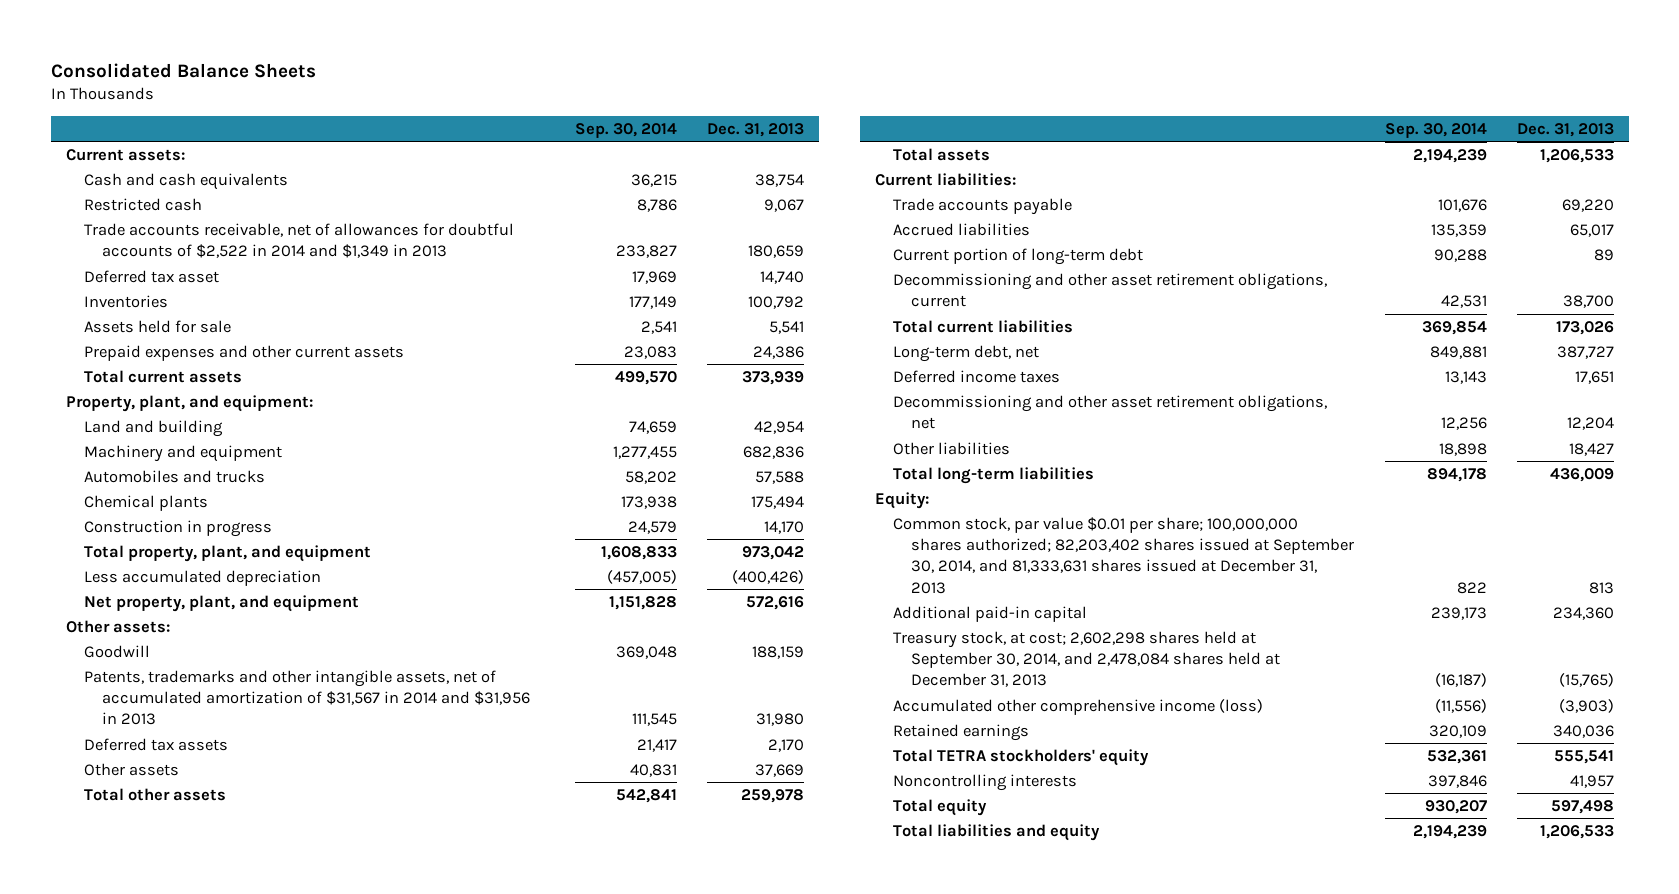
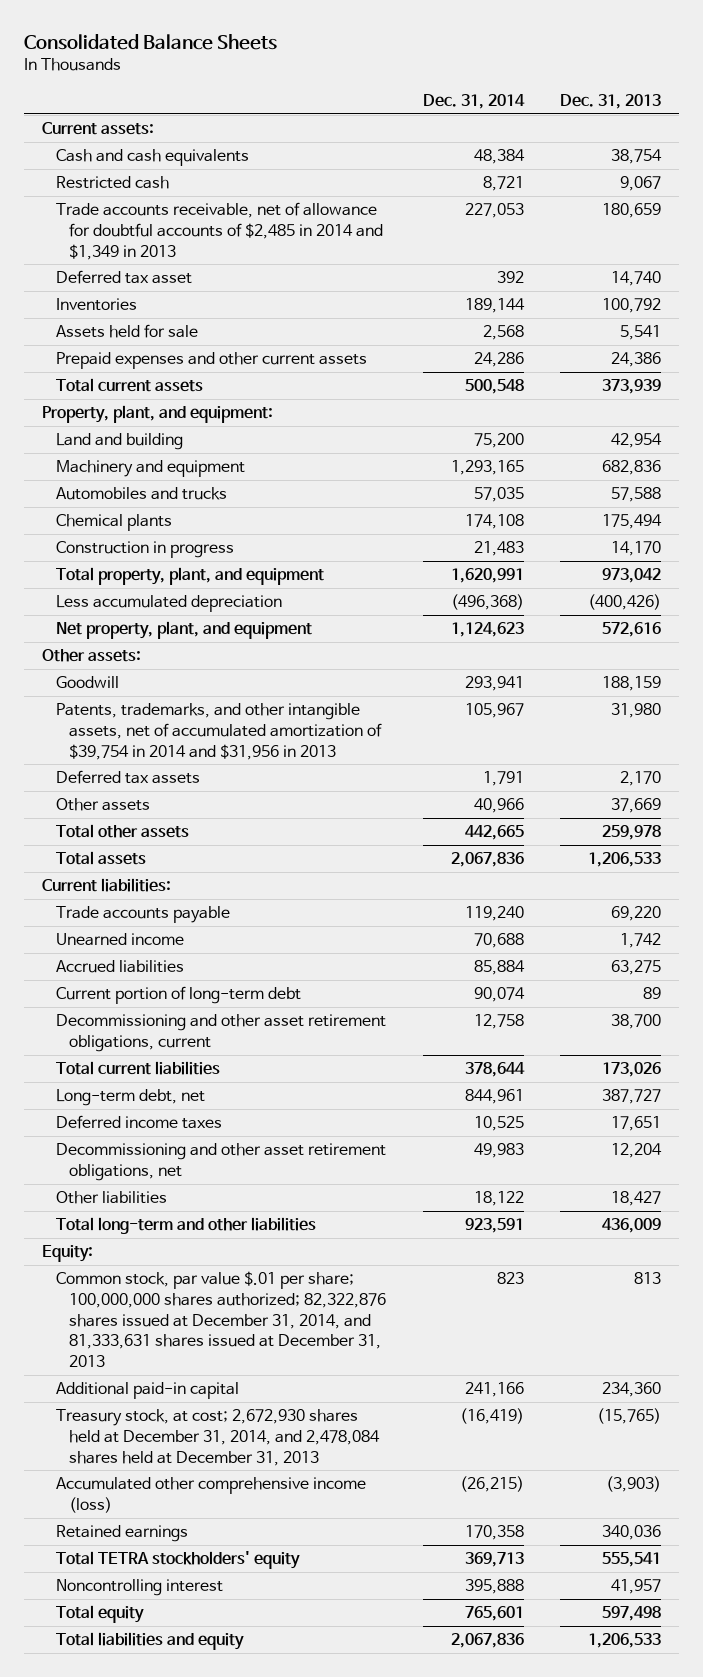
[574,122,677,138] Sep. 30, 2014 -> none
none -> [422,93,525,109] Dec. 31, 2014
[83,222,514,259] Trade accounts receivable, net of allowances for doubtful accounts of $2,522 in 2014 and $1,349 in 2013 -> [55,202,384,260] Trade accounts receivable, net of allowance for doubtful accounts of $2,485 in 2014 and $1,349 in 2013
[83,669,530,726] Patents, trademarks and other intangible assets, net of accumulated amortization of $31,567 in 2014 and $31,956 in 2013 -> [55,703,383,760] Patents, trademarks, and other intangible assets, net of accumulated amortization of $39,754 in 2014 and $31,956 in 2013
none -> [55,933,184,947] Unearned income
[1569,223,1614,237] 65,017 -> [611,960,662,976] 63,275
[893,466,1095,484] Total long-term liabilities -> [55,1217,316,1235] Total long-term and other liabilities
[893,516,1355,594] Common stock, par value $0.01 per share; 100,000,000 shares authorized; 82,203,402 shares issued at September 30, 2014, and 81,333,631 shares issued at December 31, 2013 -> [55,1271,387,1368] Common stock, par value $.01 per share; 100,000,000 shares authorized; 82,322,876 shares issued at December 31, 2014, and 81,333,631 shares issued at December 31, 2013
[893,630,1281,688] Treasury stock, at cost; 2,602,298 shares held at September 30, 2014, and 2,478,084 shares held at December 31, 2013 -> [55,1409,381,1466] Treasury stock, at cost; 2,672,930 shares held at December 31, 2014, and 2,478,084 shares held at December 31, 2013
[893,773,1078,791] Noncontrolling interests -> [55,1579,223,1597] Noncontrolling interest

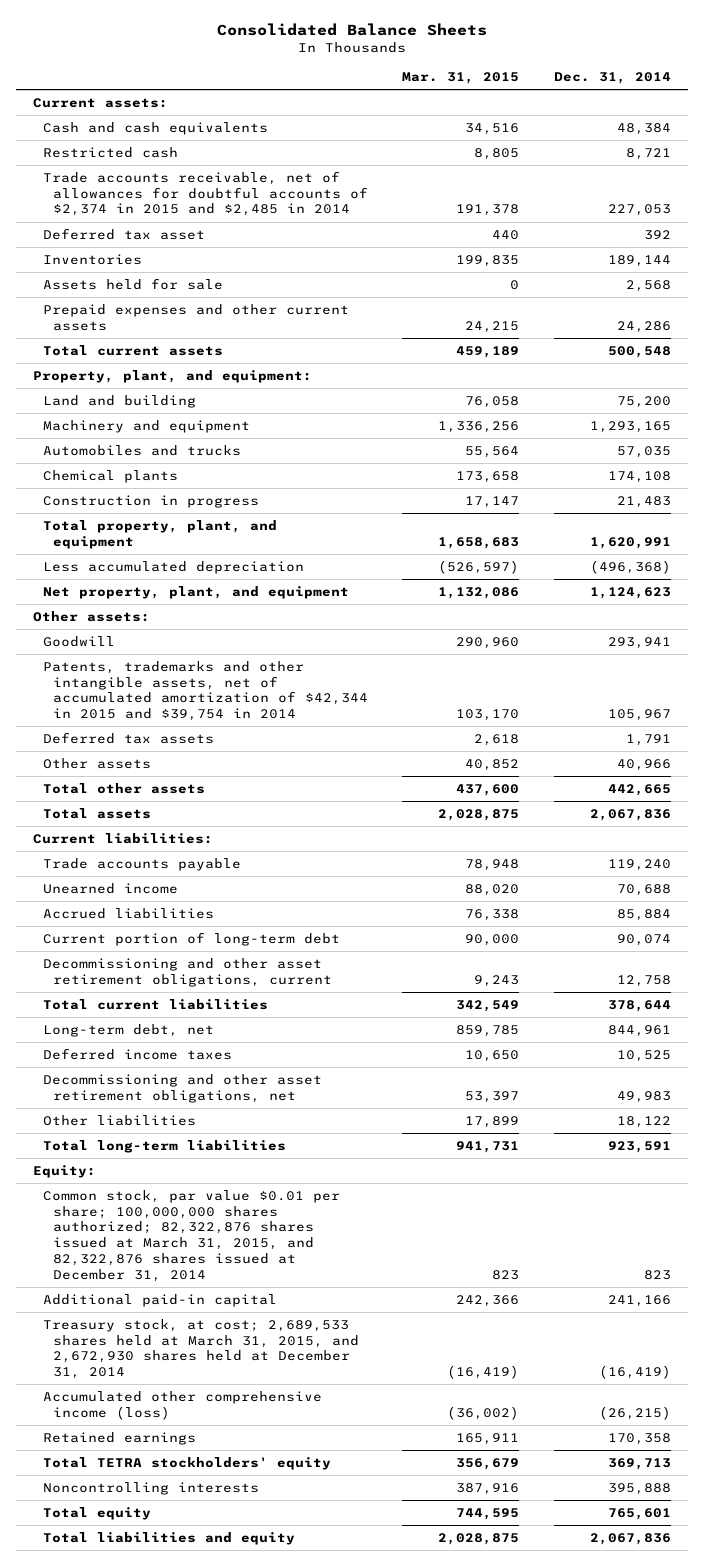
[560,93,662,109] Dec. 31, 2013 -> none
none -> [402,72,520,85] Mar. 31, 2015
[55,202,384,260] Trade accounts receivable, net of allowance for doubtful accounts of $2,485 in 2014 and $1,349 in 2013 -> [43,170,369,217] Trade accounts receivable, net of allowances for doubtful accounts of $2,374 in 2015 and $2,485 in 2014
[55,703,383,760] Patents, trademarks, and other intangible assets, net of accumulated amortization of $39,754 in 2014 and $31,956 in 2013 -> [43,660,369,722] Patents, trademarks and other intangible assets, net of accumulated amortization of $42,344 in 2015 and $39,754 in 2014
[55,1217,316,1235] Total long-term and other liabilities -> [43,1139,287,1153] Total long-term liabilities
[55,1271,387,1368] Common stock, par value $.01 per share; 100,000,000 shares authorized; 82,322,876 shares issued at December 31, 2014, and 81,333,631 shares issued at December 31, 2013 -> [43,1189,341,1282] Common stock, par value $0.01 per share; 100,000,000 shares authorized; 82,322,876 shares issued at March 31, 2015, and 82,322,876 shares issued at December 31, 2014
[55,1409,381,1466] Treasury stock, at cost; 2,672,930 shares held at December 31, 2014, and 2,478,084 shares held at December 31, 2013 -> [43,1318,360,1380] Treasury stock, at cost; 2,689,533 shares held at March 31, 2015, and 2,672,930 shares held at December 31, 2014
[55,1579,223,1597] Noncontrolling interest -> [43,1481,260,1495] Noncontrolling interests

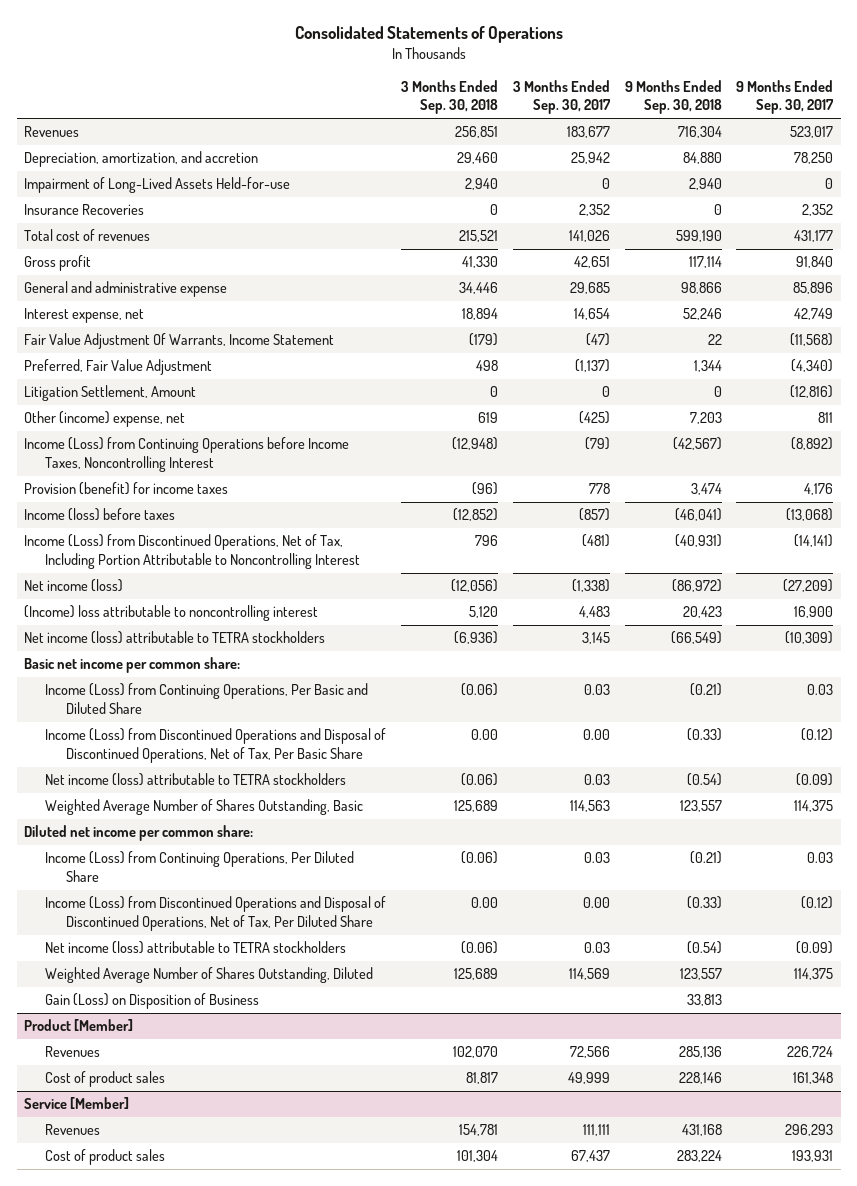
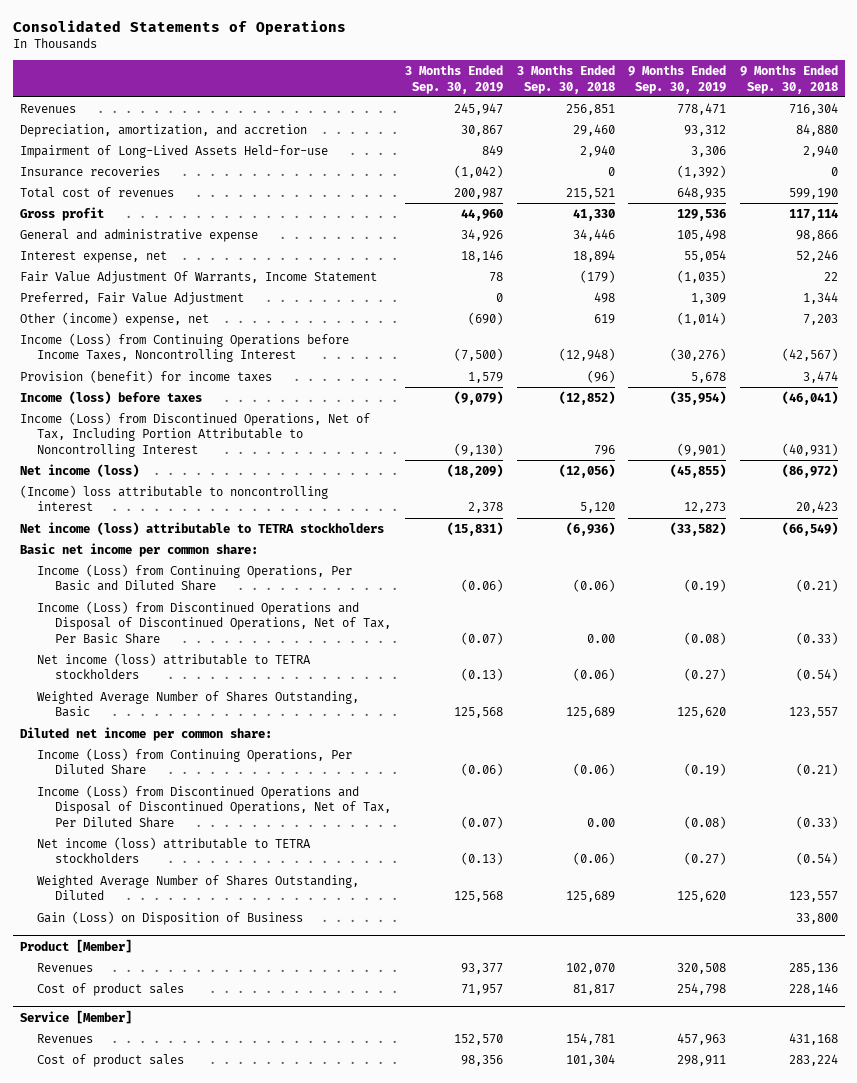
[512,79,611,115] 3 Months Ended Sep. 30, 2017 -> none
[736,79,835,115] 9 Months Ended Sep. 30, 2017 -> none
none -> [404,64,503,94] 3 Months Ended Sep. 30, 2019
none -> [628,64,727,94] 9 Months Ended Sep. 30, 2019
[24,204,145,216] Insurance Recoveries -> [19,165,160,177] Insurance recoveries
[24,385,197,402] Litigation Settlement, Amount -> none
[686,994,722,1007] 33,813 -> [795,912,838,924] 33,800

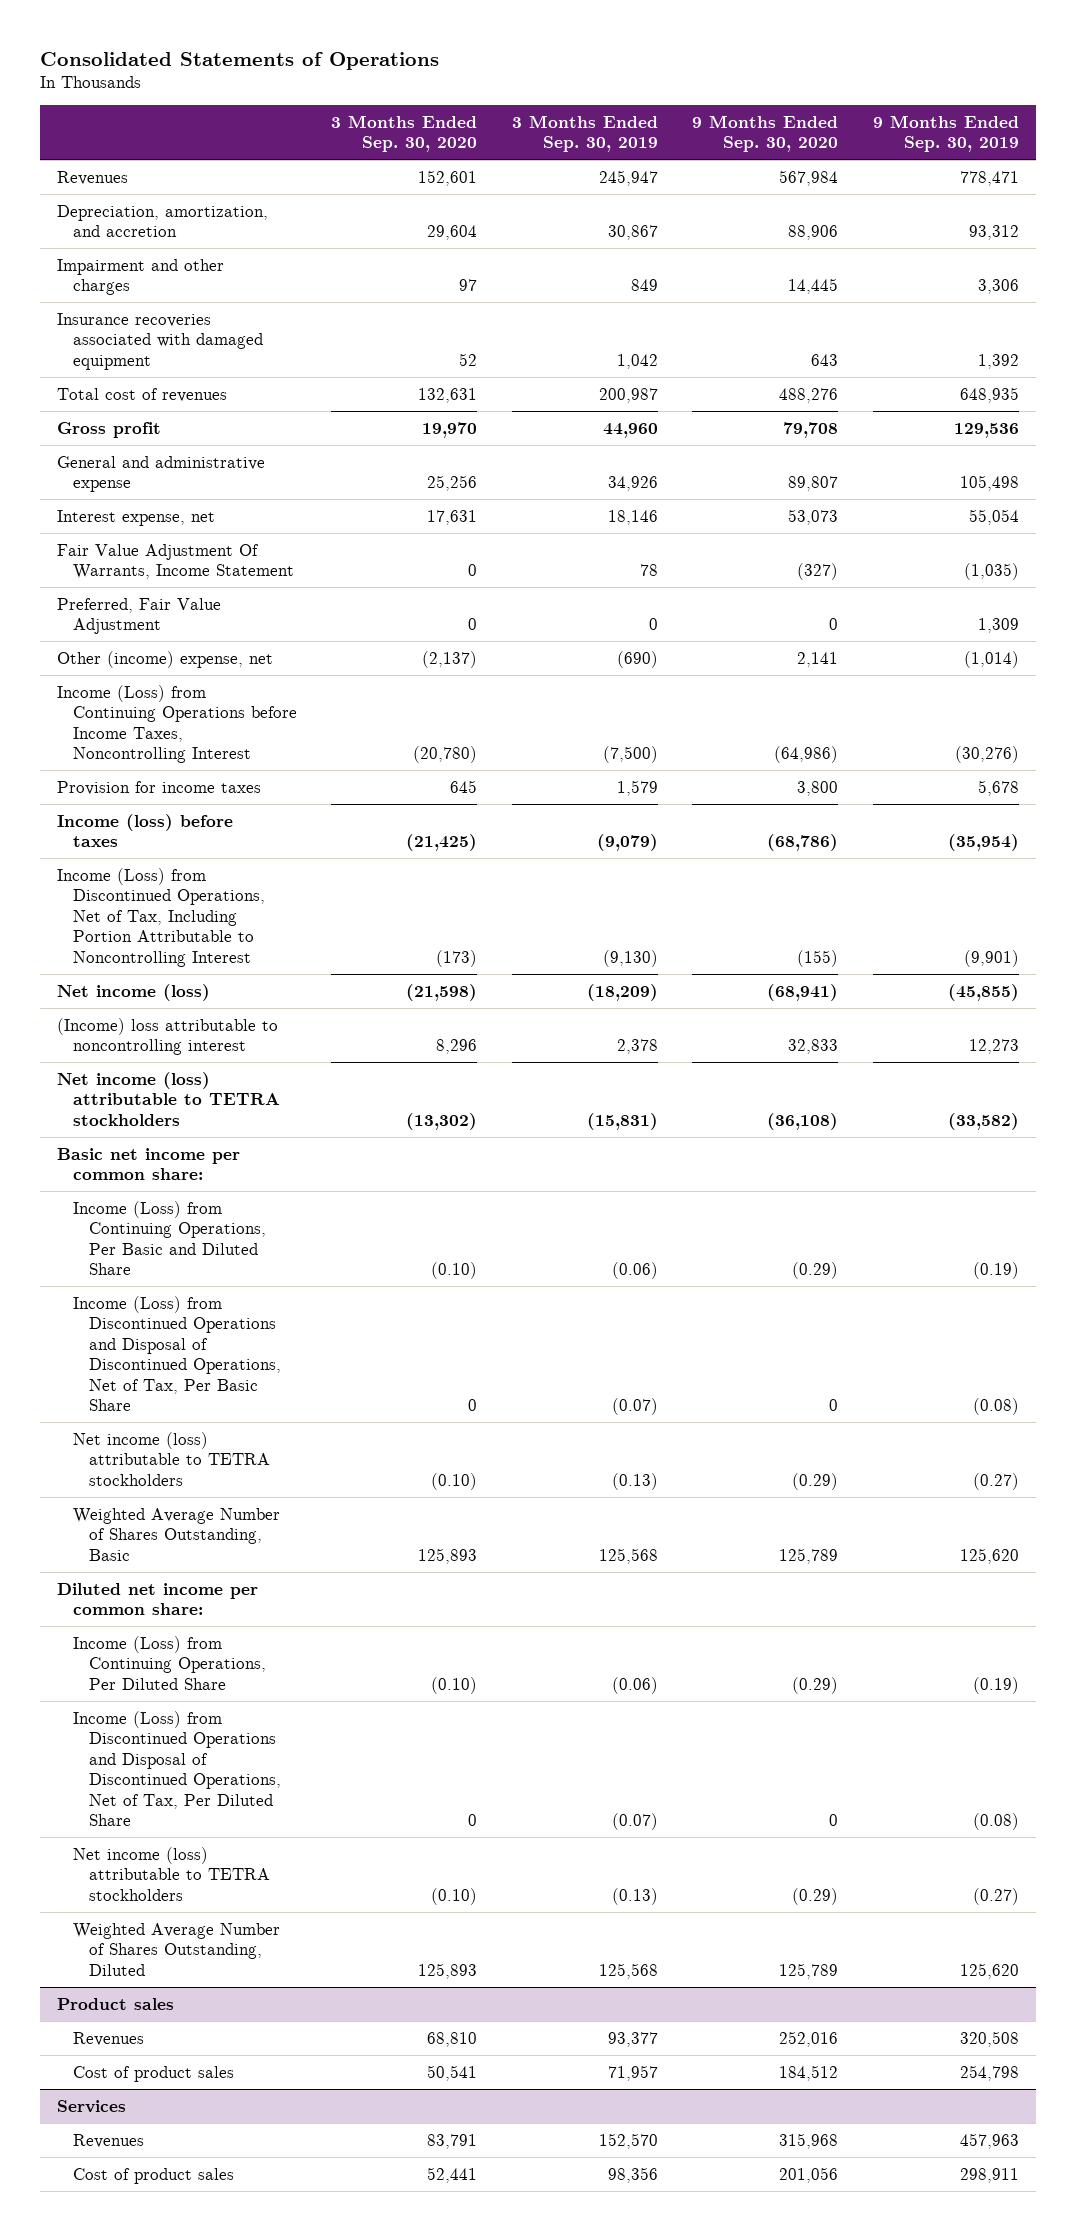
[516,64,615,94] 3 Months Ended Sep. 30, 2018 -> none
[739,64,838,94] 9 Months Ended Sep. 30, 2018 -> none
none -> [331,114,478,153] 3 Months Ended Sep. 30, 2020
none -> [692,114,839,153] 9 Months Ended Sep. 30, 2020
[19,144,328,158] Impairment of Long-Lived Assets Held-for-use -> [56,258,224,296] Impairment and other charges
[19,165,160,177] Insurance recoveries -> [56,312,263,370] Insurance recoveries associated with damaged equipment
[453,164,503,178] (1,042) -> [616,353,658,369] 1,042
[677,164,727,178] (1,392) -> [977,353,1019,369] 1,392
[19,369,272,383] Provision (benefit) for income taxes -> [56,780,261,795] Provision for income taxes
[37,910,304,925] Gain (Loss) on Disposition of Business -> none
[19,938,132,953] Product [Member] -> [56,1997,174,2010] Product sales
[19,1009,132,1024] Service [Member] -> [56,2099,126,2113] Services

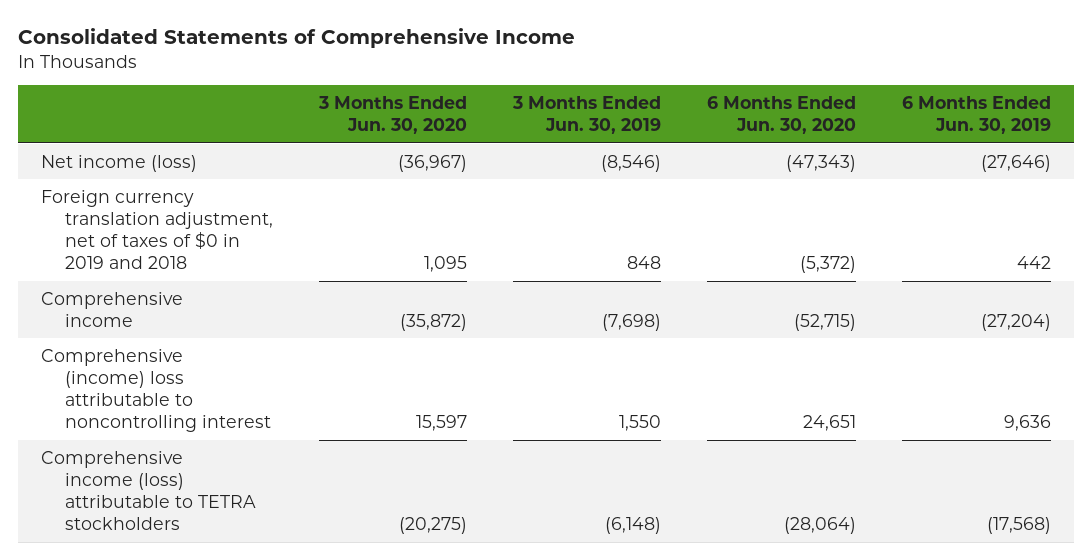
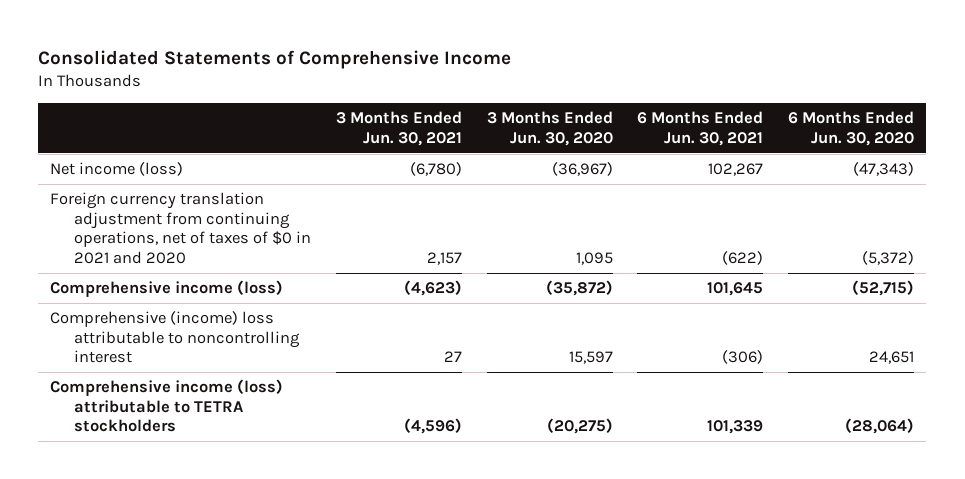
[511,95,661,134] 3 Months Ended Jun. 30, 2019 -> none
[902,95,1052,134] 6 Months Ended Jun. 30, 2019 -> none
none -> [335,111,462,146] 3 Months Ended Jun. 30, 2021
none -> [637,111,764,146] 6 Months Ended Jun. 30, 2021
[40,189,273,270] Foreign currency translation adjustment, net of taxes of $0 in 2019 and 2018 -> [50,192,312,264] Foreign currency translation adjustment from continuing operations, net of taxes of $0 in 2021 and 2020
[40,291,183,327] Comprehensive income -> [50,280,284,298] Comprehensive income (loss)

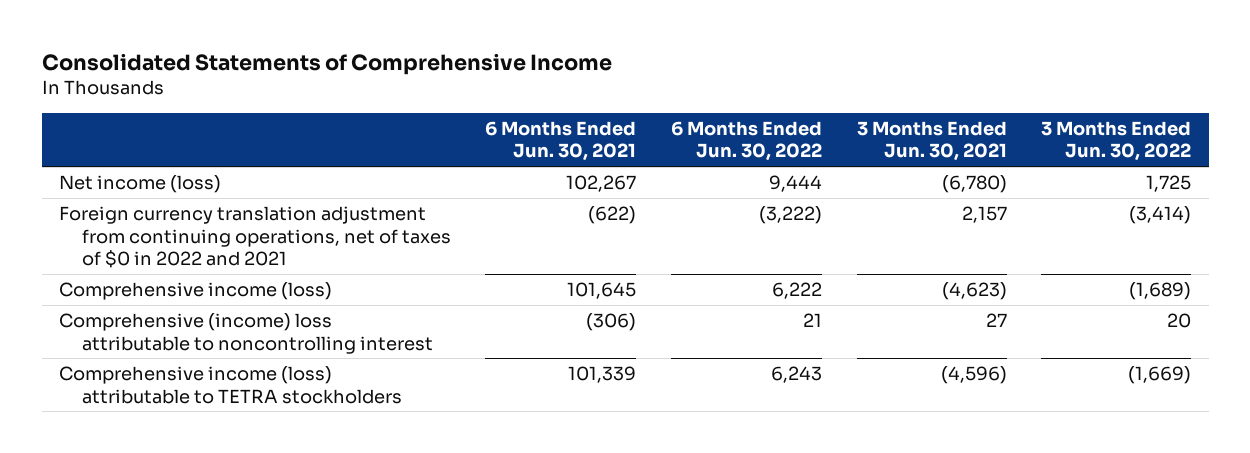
[486,111,613,146] 3 Months Ended Jun. 30, 2020 -> none
[788,111,915,146] 6 Months Ended Jun. 30, 2020 -> none
none -> [670,120,822,162] 6 Months Ended Jun. 30, 2022
none -> [1041,120,1192,162] 3 Months Ended Jun. 30, 2022
[50,192,312,264] Foreign currency translation adjustment from continuing operations, net of taxes of $0 in 2021 and 2020 -> [58,206,451,268] Foreign currency translation adjustment from continuing operations, net of taxes of $0 in 2022 and 2021

